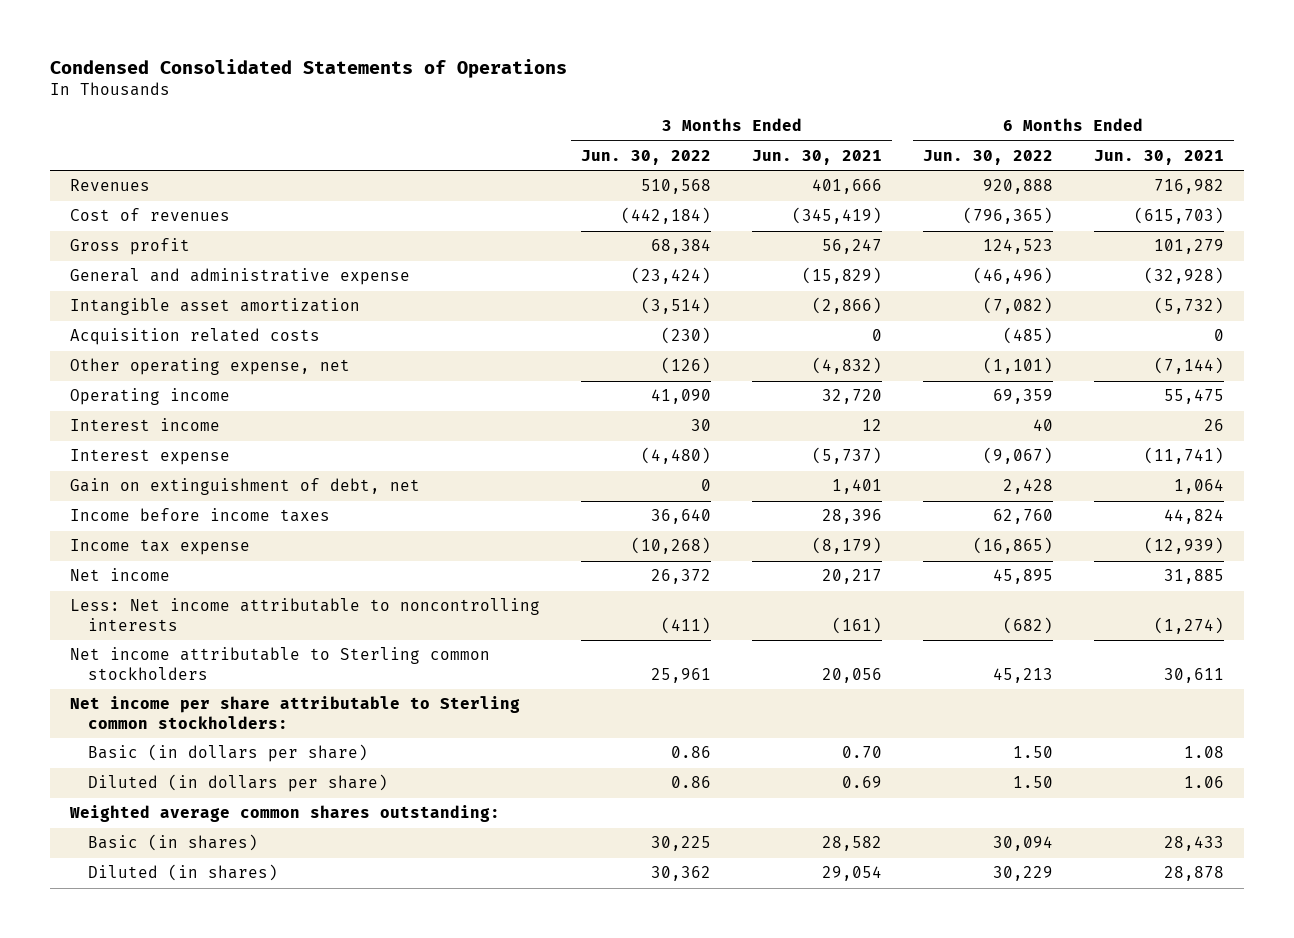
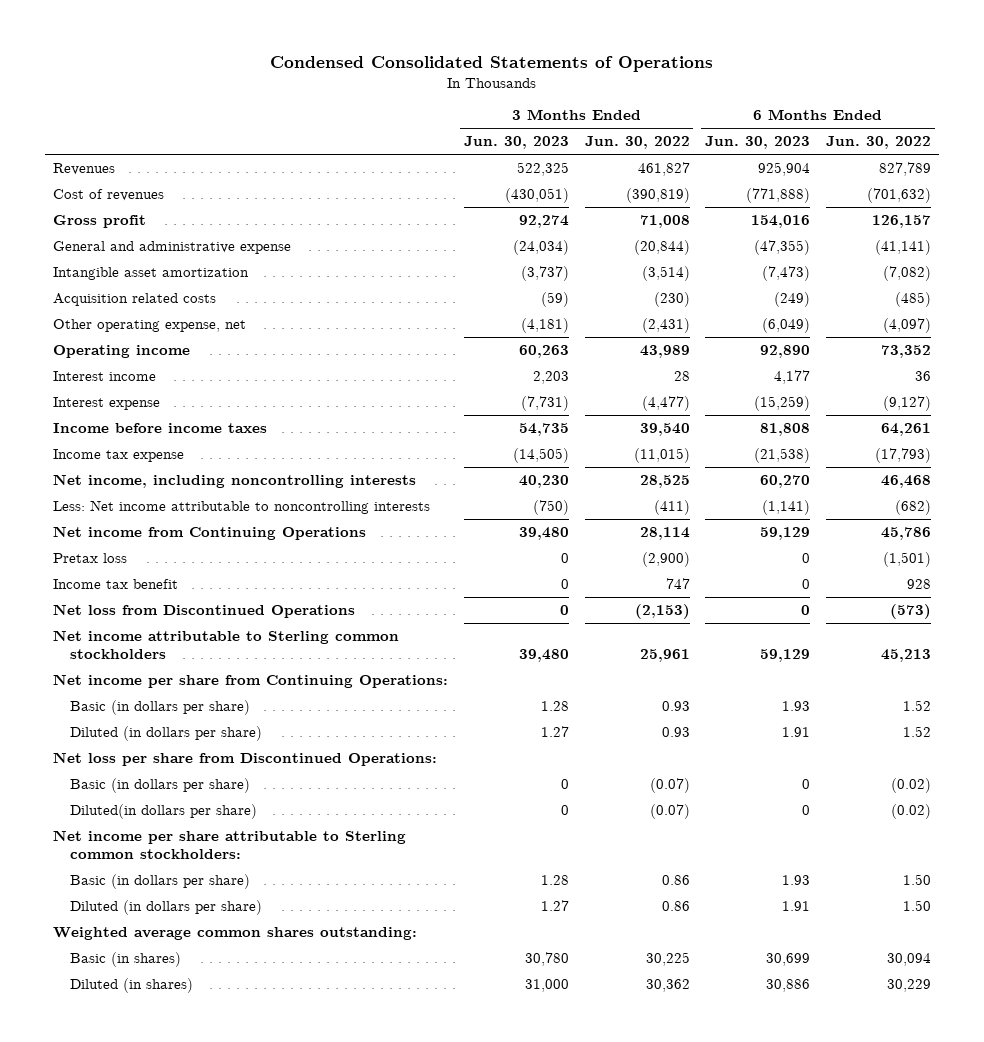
[752,149,883,165] Jun. 30, 2021 -> none
[1093,149,1224,165] Jun. 30, 2021 -> none
none -> [463,136,569,150] Jun. 30, 2023
none -> [705,136,811,150] Jun. 30, 2023
[641,179,712,195] 510,568 -> [637,162,690,177] 461,827
[983,179,1054,195] 920,888 -> [878,162,931,177] 827,789
[621,207,712,225] (442,184) -> [625,188,690,204] (390,819)
[963,207,1054,225] (796,365) -> [866,188,931,204] (701,632)
[651,239,712,255] 68,384 -> [639,215,690,229] 71,008
[983,239,1054,255] 124,523 -> [871,215,931,229] 126,157
[631,267,712,285] (23,424) -> [633,240,690,256] (20,844)
[973,267,1054,285] (46,496) -> [874,240,931,256] (41,141)
[70,478,421,496] Gain on extinguishment of debt, net -> none
[70,568,171,582] Net income -> none
[661,357,712,375] (126) -> [641,318,690,334] (2,431)
[983,357,1054,375] (1,101) -> [882,318,931,334] (4,097)
[651,389,712,405] 41,090 -> [639,345,690,359] 43,989
[993,389,1054,405] 69,359 -> [880,345,931,359] 73,352
[691,419,712,432] 30 -> [673,371,690,382] 28
[1033,419,1054,432] 40 -> [914,371,931,382] 36
[641,447,712,465] (4,480) -> [641,396,690,412] (4,477)
[983,447,1054,465] (9,067) -> [882,396,931,412] (9,127)
[651,509,712,525] 36,640 -> [639,423,690,437] 39,540
[993,509,1054,525] 62,760 -> [880,423,931,437] 64,261
[631,537,712,555] (10,268) -> [633,448,690,464] (11,015)
[973,537,1054,555] (16,865) -> [874,448,931,464] (17,793)
none -> [53,474,417,489] Net income, including noncontrolling interests
none -> [53,526,367,541] Net income from Continuing Operations
none -> [53,553,128,564] Pretax loss
none -> [53,579,179,590] Income tax benefit
none -> [53,604,356,619] Net loss from Discontinued Operations
none -> [53,674,449,689] Net income per share from Continuing Operations:
none -> [69,700,250,716] Basic (in dollars per share)
none -> [69,726,262,742] Diluted (in dollars per share)
none -> [53,752,438,767] Net loss per share from Discontinued Operations:
none -> [69,778,250,794] Basic (in dollars per share)
none -> [69,804,257,820] Diluted(in dollars per share)

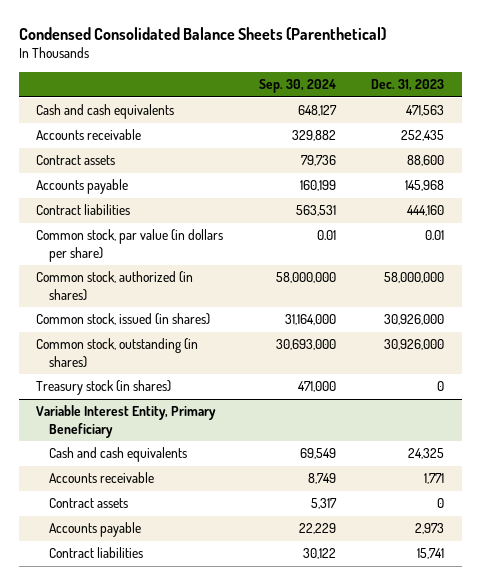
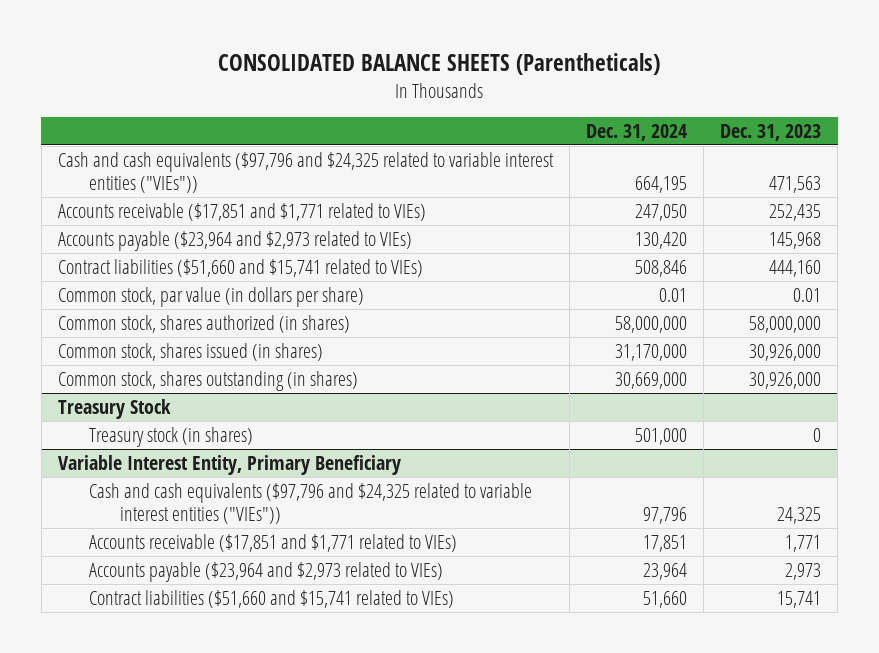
[18,26,386,40] Condensed Consolidated Balance Sheets (Parenthetical) -> [218,53,661,76] CONSOLIDATED BALANCE SHEETS (Parentheticals)
[258,79,336,94] Sep. 30, 2024 -> none
none -> [585,123,687,141] Dec. 31, 2024
[36,155,116,166] Contract assets -> none
[36,104,175,120] Cash and cash equivalents -> [57,151,554,193] Cash and cash equivalents ($97,796 and $24,325 related to variable interest entities ("VIEs"))
[36,129,142,141] Accounts receivable -> [57,202,426,221] Accounts receivable ($17,851 and $1,771 related to VIEs)
[36,179,129,195] Accounts payable -> [57,230,412,251] Accounts payable ($23,964 and $2,973 related to VIEs)
[36,204,131,216] Contract liabilities -> [57,258,423,277] Contract liabilities ($51,660 and $15,741 related to VIEs)
[36,271,194,302] Common stock, authorized (in shares) -> [57,314,350,333] Common stock, shares authorized (in shares)
[36,313,211,326] Common stock, issued (in shares) -> [57,342,323,361] Common stock, shares issued (in shares)
[36,338,199,369] Common stock, outstanding (in shares) -> [57,370,358,391] Common stock, shares outstanding (in shares)
none -> [57,398,171,419] Treasury Stock
[48,498,128,509] Contract assets -> none
[48,447,187,463] Cash and cash equivalents -> [88,482,532,524] Cash and cash equivalents ($97,796 and $24,325 related to variable interest entities ("VIEs"))
[48,472,154,484] Accounts receivable -> [88,533,457,552] Accounts receivable ($17,851 and $1,771 related to VIEs)
[48,522,141,538] Accounts payable -> [88,561,443,582] Accounts payable ($23,964 and $2,973 related to VIEs)
[48,547,143,559] Contract liabilities -> [88,589,454,608] Contract liabilities ($51,660 and $15,741 related to VIEs)

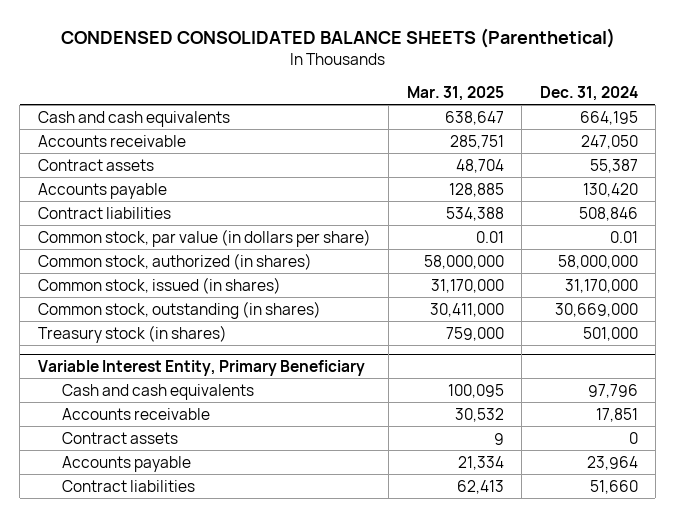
[218,53,661,76] CONSOLIDATED BALANCE SHEETS (Parentheticals) -> [60,27,615,48] CONDENSED CONSOLIDATED BALANCE SHEETS (Parenthetical)
[719,123,821,141] Dec. 31, 2023 -> none
none -> [406,85,504,101] Mar. 31, 2025
[57,151,554,193] Cash and cash equivalents ($97,796 and $24,325 related to variable interest entities ("VIEs")) -> [37,110,230,127] Cash and cash equivalents
[57,202,426,221] Accounts receivable ($17,851 and $1,771 related to VIEs) -> [37,134,186,147] Accounts receivable
none -> [37,158,154,171] Contract assets
[57,230,412,251] Accounts payable ($23,964 and $2,973 related to VIEs) -> [37,182,167,199] Accounts payable
[57,258,423,277] Contract liabilities ($51,660 and $15,741 related to VIEs) -> [37,206,171,219] Contract liabilities
[57,398,171,419] Treasury Stock -> none
[57,314,350,333] Common stock, shares authorized (in shares) -> [37,252,312,270] Common stock, authorized (in shares)
[57,342,323,361] Common stock, shares issued (in shares) -> [37,276,281,294] Common stock, issued (in shares)
[57,370,358,391] Common stock, shares outstanding (in shares) -> [37,300,321,319] Common stock, outstanding (in shares)
[88,482,532,524] Cash and cash equivalents ($97,796 and $24,325 related to variable interest entities ("VIEs")) -> [62,383,255,400] Cash and cash equivalents
[88,533,457,552] Accounts receivable ($17,851 and $1,771 related to VIEs) -> [62,407,211,420] Accounts receivable
none -> [62,431,179,444] Contract assets
[88,561,443,582] Accounts payable ($23,964 and $2,973 related to VIEs) -> [62,455,192,472] Accounts payable
[88,589,454,608] Contract liabilities ($51,660 and $15,741 related to VIEs) -> [62,479,196,492] Contract liabilities

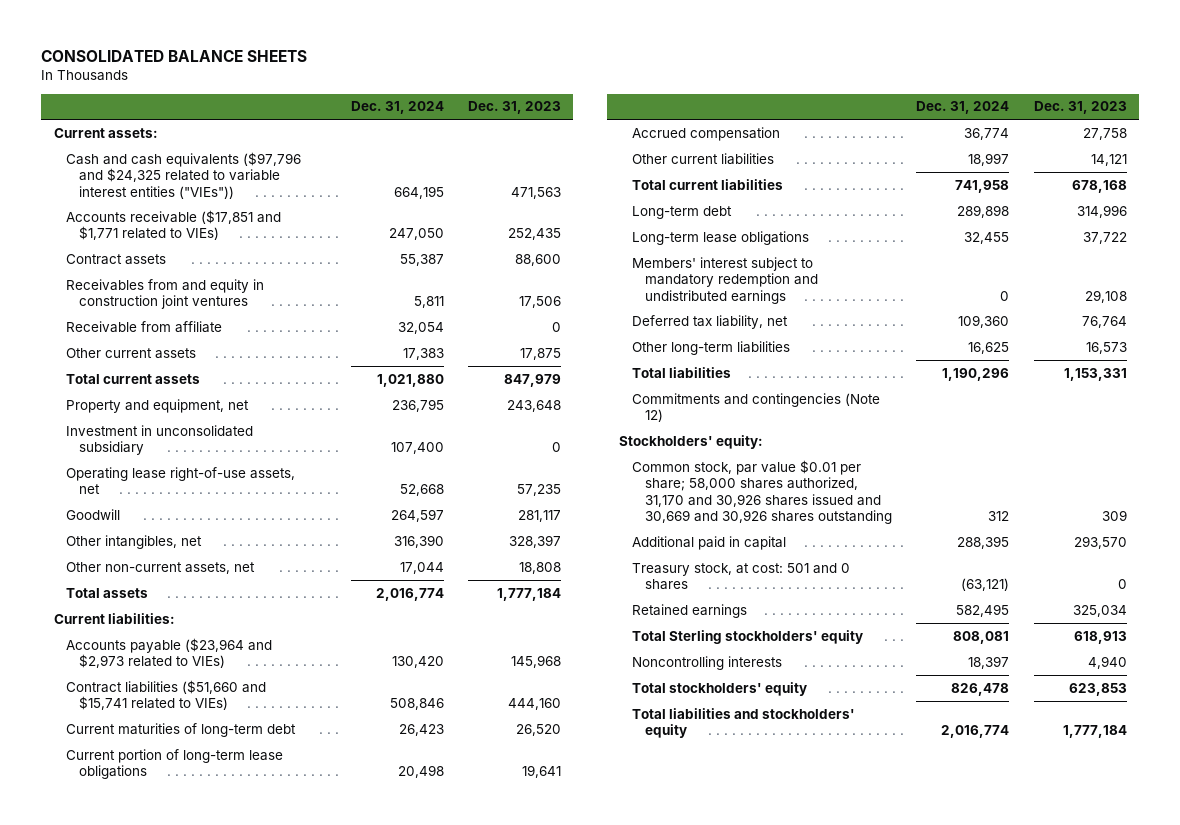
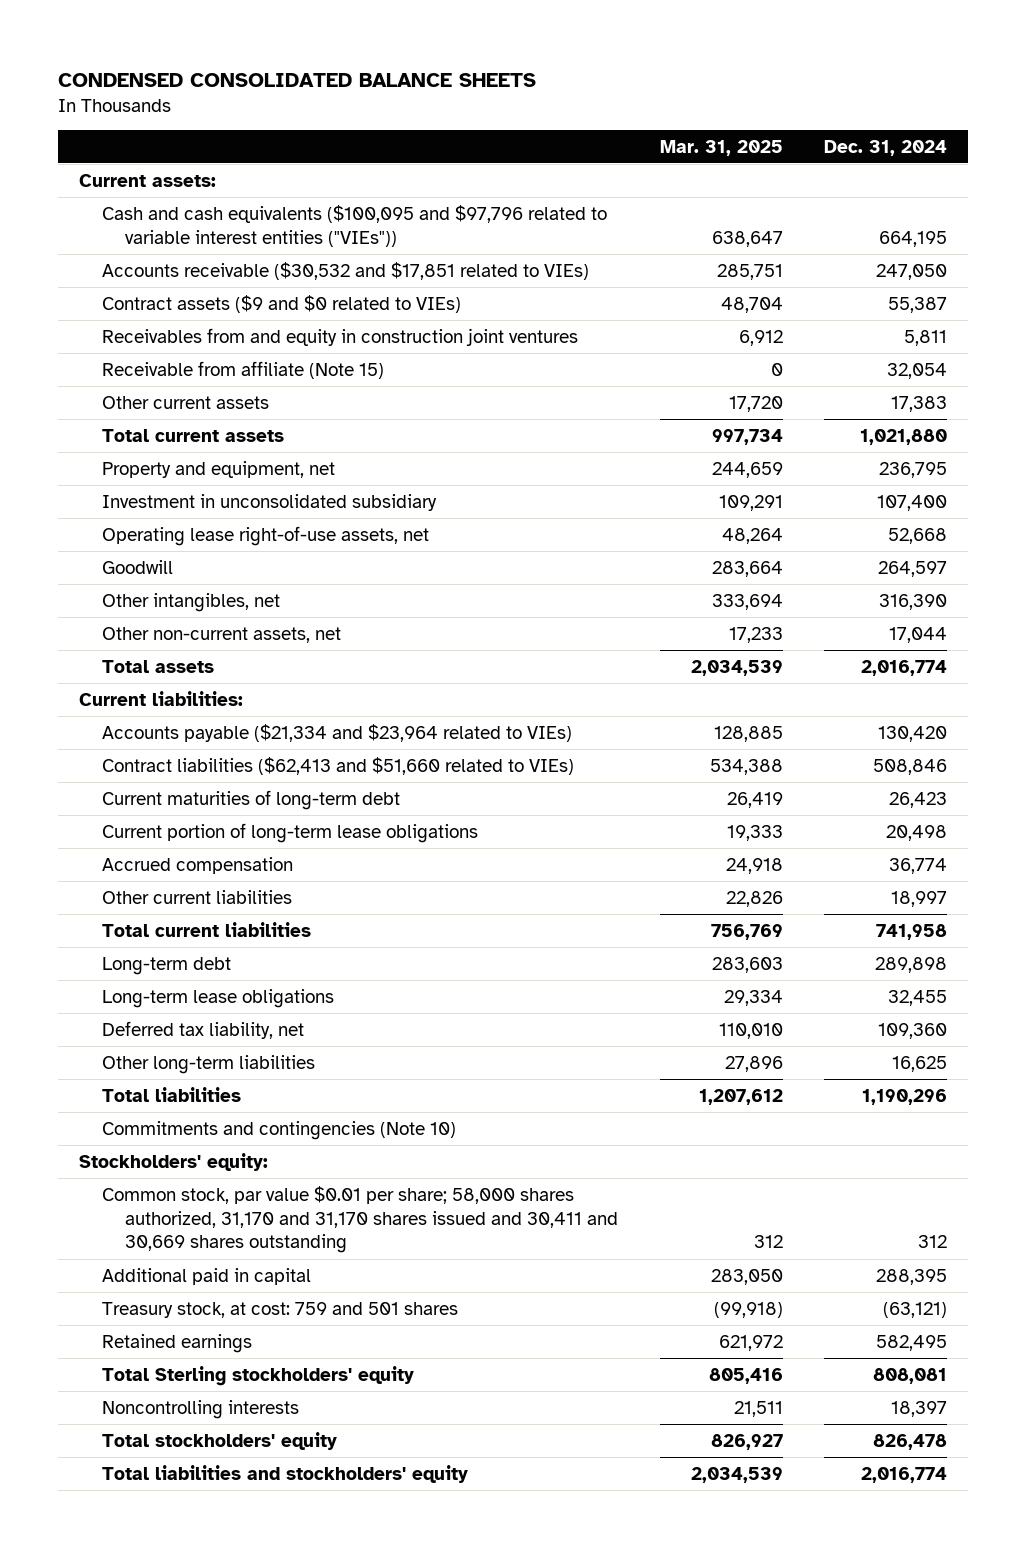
[41,50,308,63] CONSOLIDATED BALANCE SHEETS -> [58,72,537,87] CONDENSED CONSOLIDATED BALANCE SHEETS
[468,101,562,115] Dec. 31, 2023 -> none
none -> [659,139,783,156] Mar. 31, 2025
[66,151,302,199] Cash and cash equivalents ($97,796 and $24,325 related to variable interest entities ("VIEs")) -> [102,204,608,247] Cash and cash equivalents ($100,095 and $97,796 related to variable interest entities ("VIEs"))
[66,209,282,241] Accounts receivable ($17,851 and $1,771 related to VIEs) -> [102,261,590,280] Accounts receivable ($30,532 and $17,851 related to VIEs)
[66,253,167,265] Contract assets -> [102,294,462,313] Contract assets ($9 and $0 related to VIEs)
[66,320,223,333] Receivable from affiliate -> [102,360,385,379] Receivable from affiliate (Note 15)
[66,637,273,669] Accounts payable ($23,964 and $2,973 related to VIEs) -> [102,723,573,742] Accounts payable ($21,334 and $23,964 related to VIEs)
[66,679,267,711] Contract liabilities ($51,660 and $15,741 related to VIEs) -> [102,756,575,775] Contract liabilities ($62,413 and $51,660 related to VIEs)
[632,256,818,304] Members' interest subject to mandatory redemption and undistributed earnings -> none
[632,392,881,423] Commitments and contingencies (Note 12) -> [102,1120,457,1140] Commitments and contingencies (Note 10)
[632,459,892,524] Common stock, par value $0.01 per share; 58,000 shares authorized, 31,170 and 30,926 shares issued and 30,669 and 30,926 shares outstanding -> [102,1185,619,1254] Common stock, par value $0.01 per share; 58,000 shares authorized, 31,170 and 31,170 shares issued and 30,411 and 30,669 shares outstanding
[632,562,851,591] Treasury stock, at cost: 501 and 0 shares -> [102,1301,459,1318] Treasury stock, at cost: 759 and 501 shares

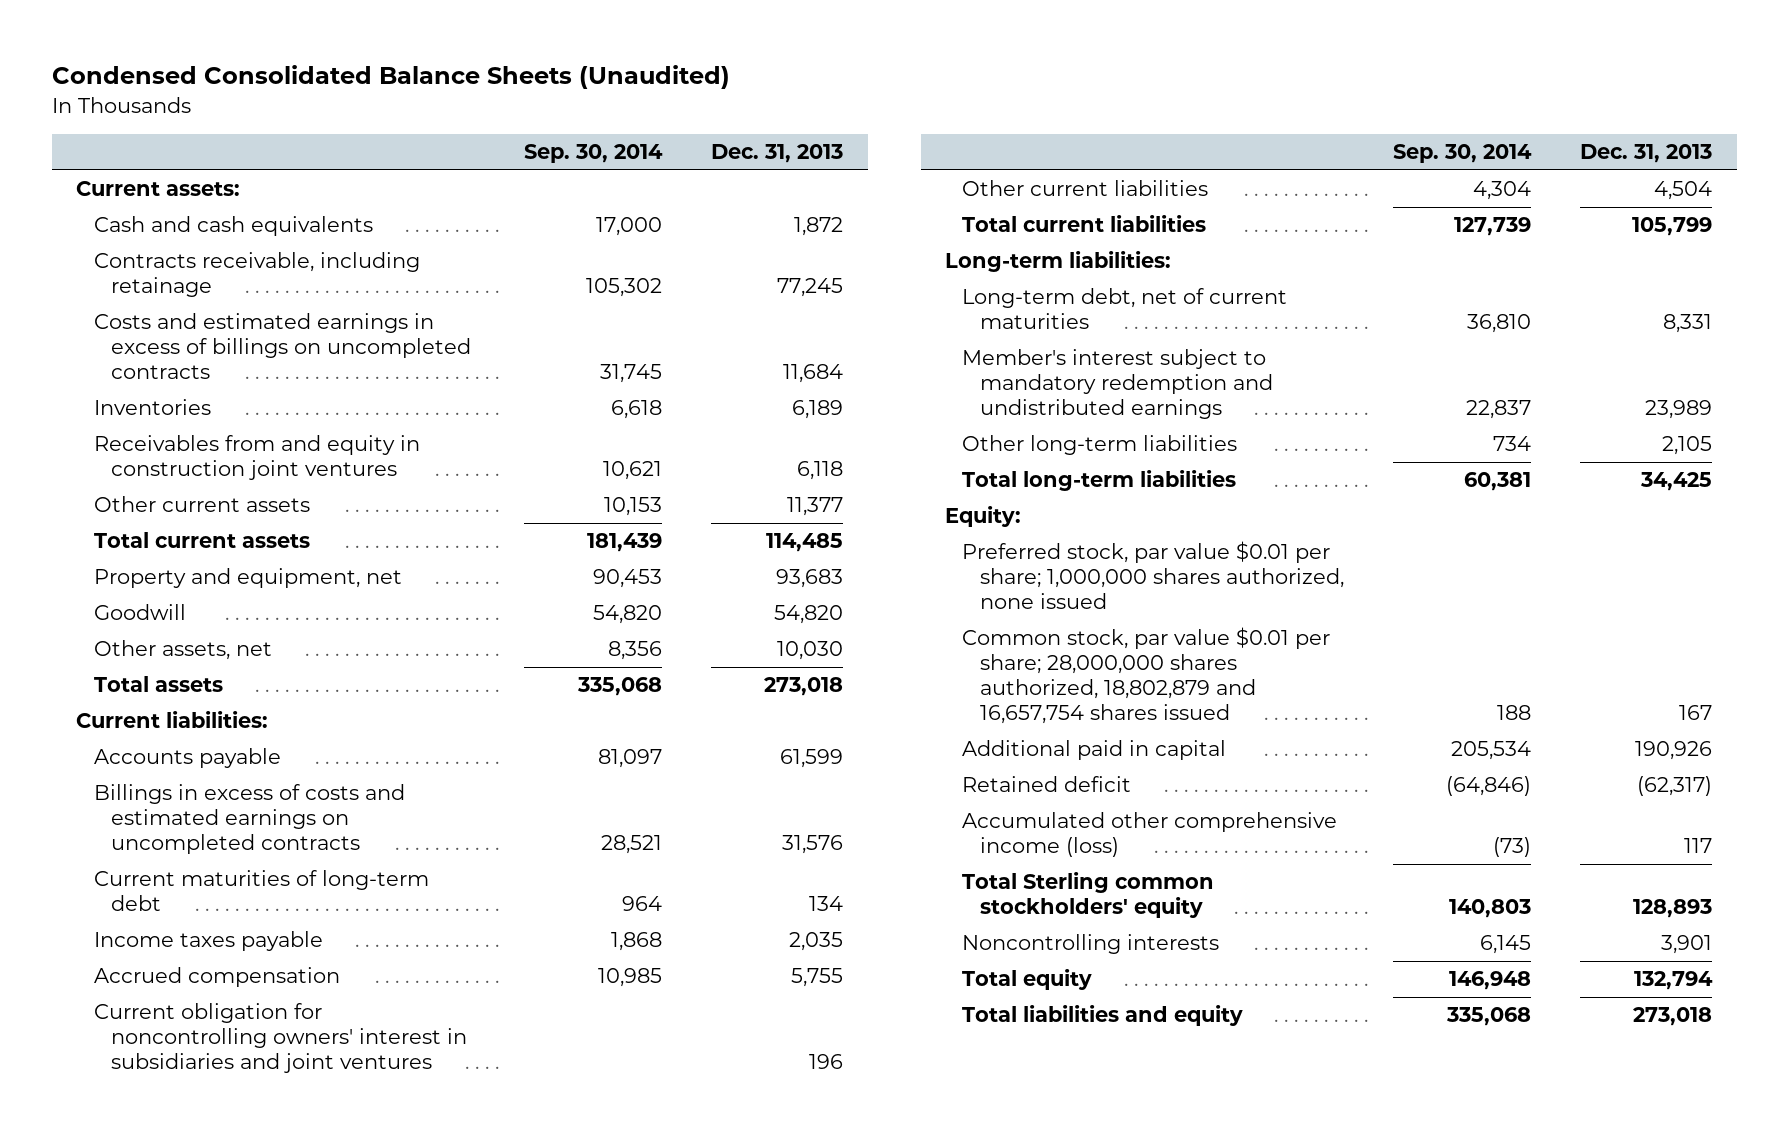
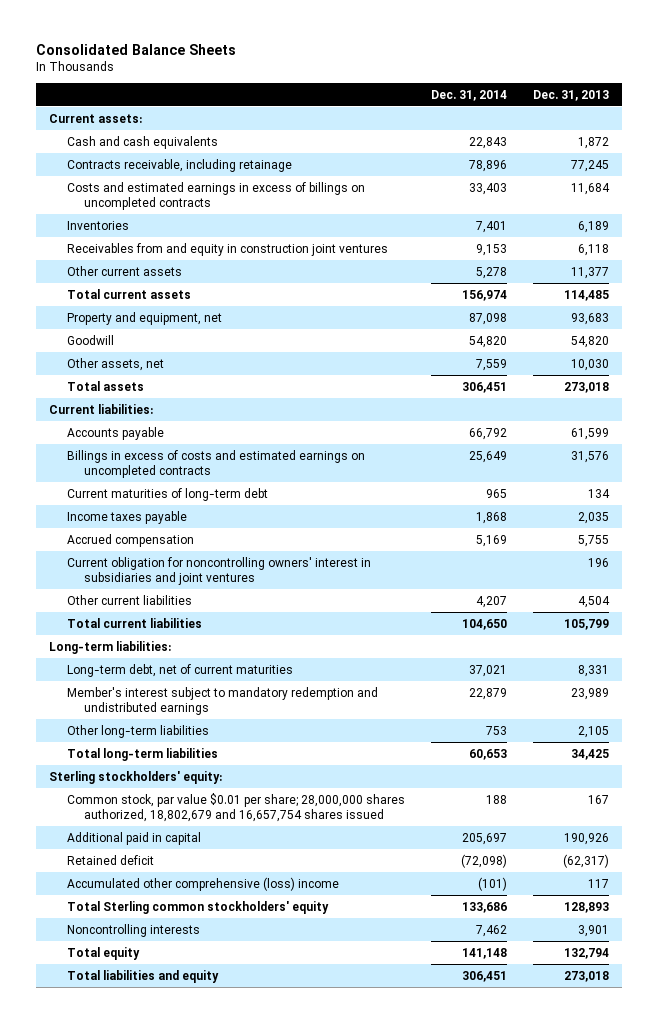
[51,65,730,90] Condensed Consolidated Balance Sheets (Unaudited) -> [36,43,237,55] Consolidated Balance Sheets
[524,144,664,164] Sep. 30, 2014 -> none
none -> [430,89,507,101] Dec. 31, 2014
[945,506,1022,528] Equity: -> none
[962,541,1344,610] Preferred stock, par value $0.01 per share; 1,000,000 shares authorized, none issued -> none
none -> [49,770,223,784] Sterling stockholders' equity:
[962,627,1331,725] Common stock, par value $0.01 per share; 28,000,000 shares authorized, 18,802,879 and 16,657,754 shares issued -> [66,792,405,822] Common stock, par value $0.01 per share; 28,000,000 shares authorized, 18,802,679 and 16,657,754 shares issued
[962,812,1338,858] Accumulated other comprehensive income (loss) -> [66,876,339,891] Accumulated other comprehensive (loss) income

